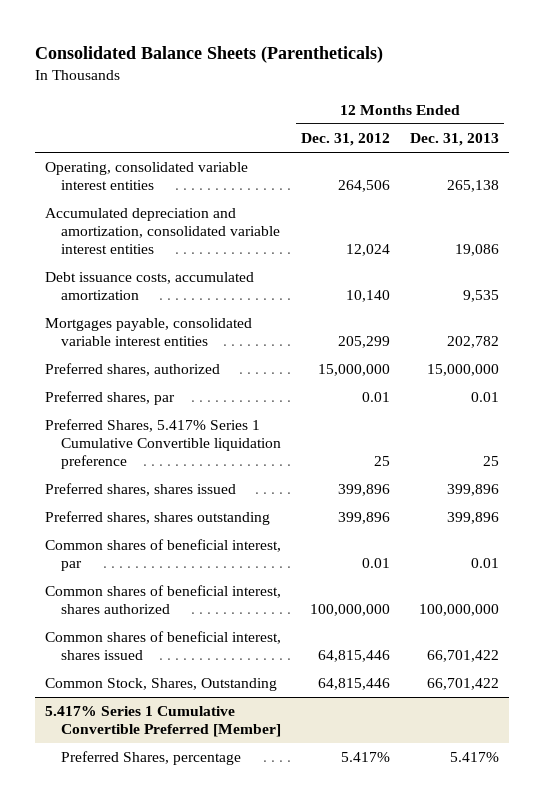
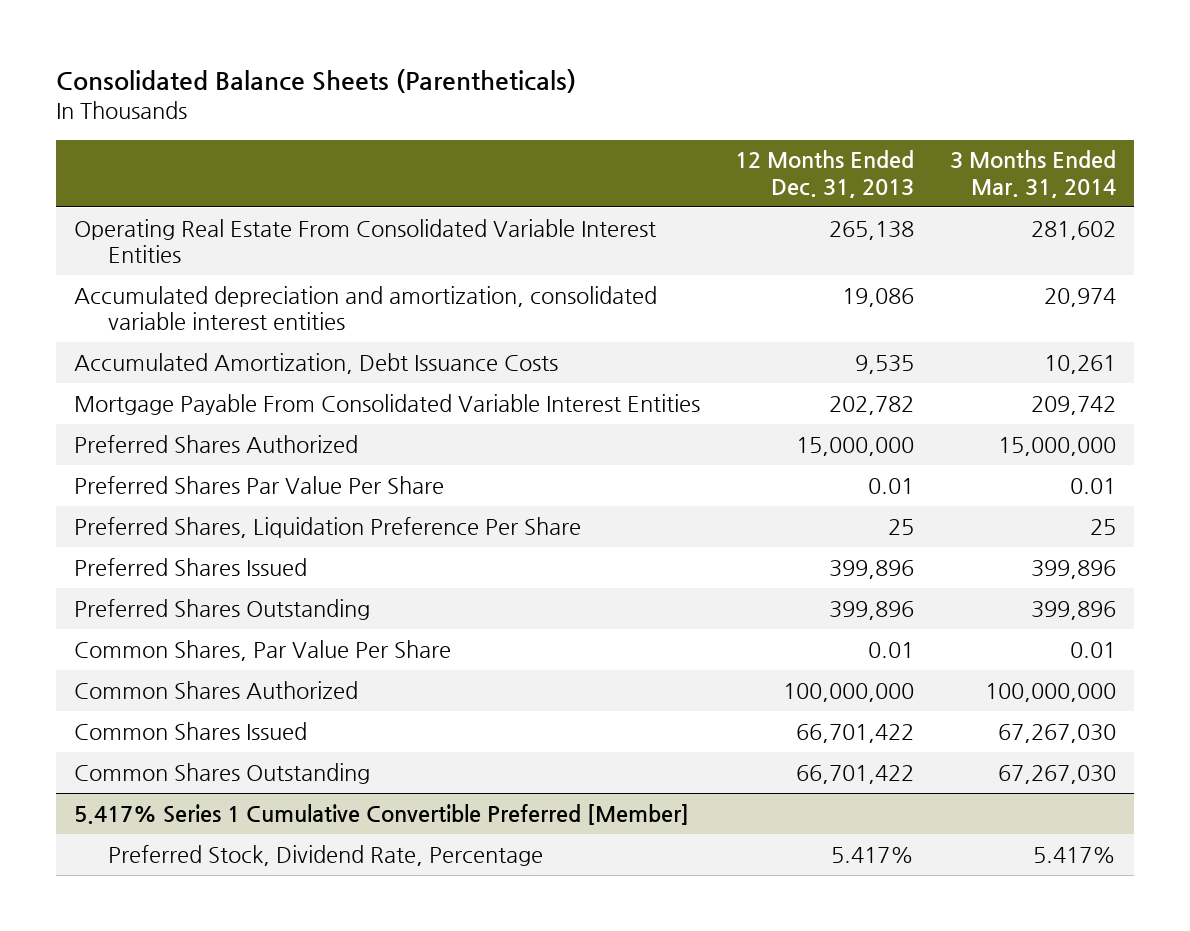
[300,133,390,147] Dec. 31, 2012 -> none
none -> [949,150,1116,198] 3 Months Ended Mar. 31, 2014
[44,162,248,191] Operating, consolidated variable interest entities -> [73,218,656,264] Operating Real Estate From Consolidated Variable Interest Entities
[44,272,254,301] Debt issuance costs, accumulated amortization -> [73,352,558,374] Accumulated Amortization, Debt Issuance Costs
[44,318,252,347] Mortgages payable, consolidated variable interest entities -> [73,393,700,415] Mortgage Payable From Consolidated Variable Interest Entities
[44,363,220,377] Preferred shares, authorized -> [73,434,358,453] Preferred Shares Authorized
[44,391,175,406] Preferred shares, par -> [73,475,444,494] Preferred Shares Par Value Per Share
[44,419,282,470] Preferred Shares, 5.417% Series 1 Cumulative Convertible liquidation preference -> [73,516,581,538] Preferred Shares, Liquidation Preference Per Share
[44,483,236,497] Preferred shares, shares issued -> [73,557,307,576] Preferred Shares Issued
[44,511,270,526] Preferred shares, shares outstanding -> [73,598,370,620] Preferred Shares Outstanding
[44,539,281,572] Common shares of beneficial interest, par -> [73,639,451,661] Common Shares, Par Value Per Share
[44,585,281,615] Common shares of beneficial interest, shares authorized -> [73,680,358,699] Common Shares Authorized
[44,631,281,661] Common shares of beneficial interest, shares issued -> [73,721,307,740] Common Shares Issued
[44,678,277,692] Common Stock, Shares, Outstanding -> [73,762,370,784] Common Shares Outstanding
[61,751,242,766] Preferred Shares, percentage -> [108,844,544,866] Preferred Stock, Dividend Rate, Percentage

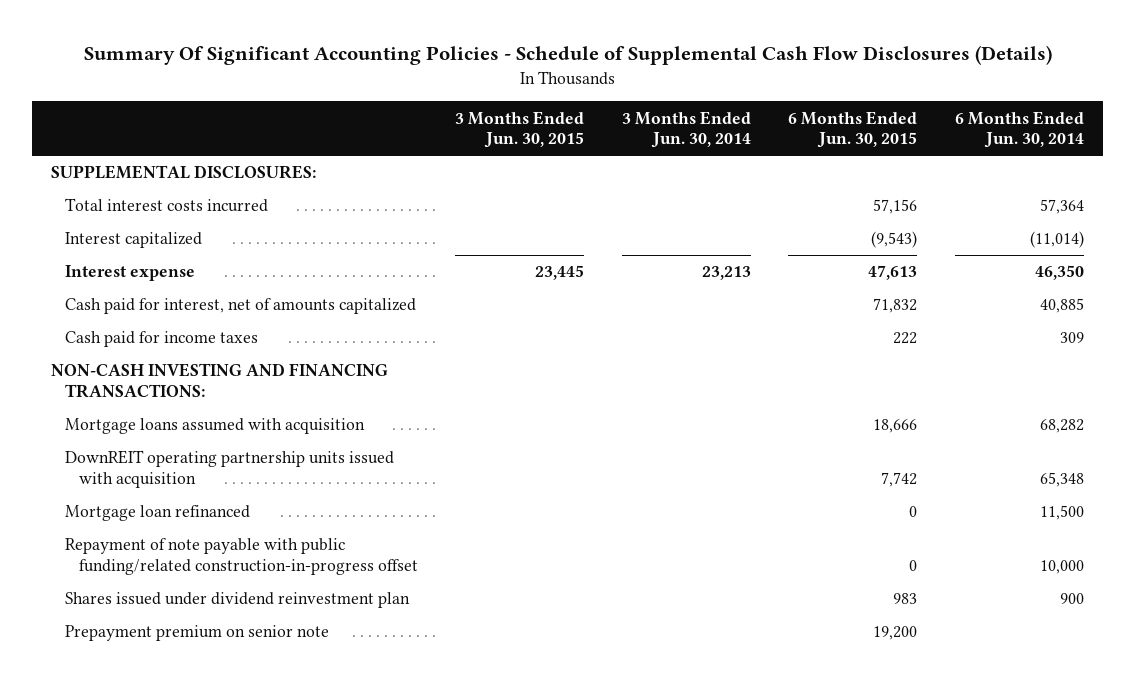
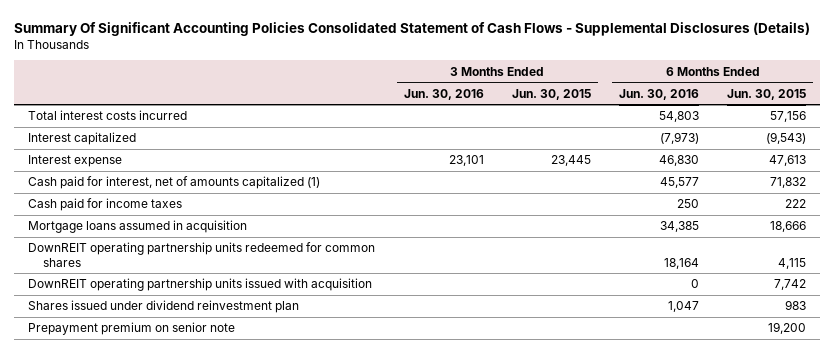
[83,44,1052,65] Summary Of Significant Accounting Policies - Schedule of Supplemental Cash Flow Disclosures (Details) -> [14,21,811,36] Summary Of Significant Accounting Policies Consolidated Statement of Cash Flows - Supplemental Disclosures (Details)
[621,110,751,149] 3 Months Ended Jun. 30, 2014 -> none
[955,110,1085,149] 6 Months Ended Jun. 30, 2014 -> none
none -> [403,88,484,100] Jun. 30, 2016
none -> [618,88,699,100] Jun. 30, 2016
[50,165,316,180] SUPPLEMENTAL DISCLOSURES: -> none
[64,298,416,315] Cash paid for interest, net of amounts capitalized -> [28,176,321,190] Cash paid for interest, net of amounts capitalized (1)
[50,363,388,399] NON-CASH INVESTING AND FINANCING TRANSACTIONS: -> none
[64,418,365,435] Mortgage loans assumed with acquisition -> [28,220,248,234] Mortgage loans assumed in acquisition
none -> [28,242,376,267] DownREIT operating partnership units redeemed for common shares
[64,505,250,522] Mortgage loan refinanced -> none
[64,538,418,576] Repayment of note payable with public funding/related construction-in-progress offset -> none

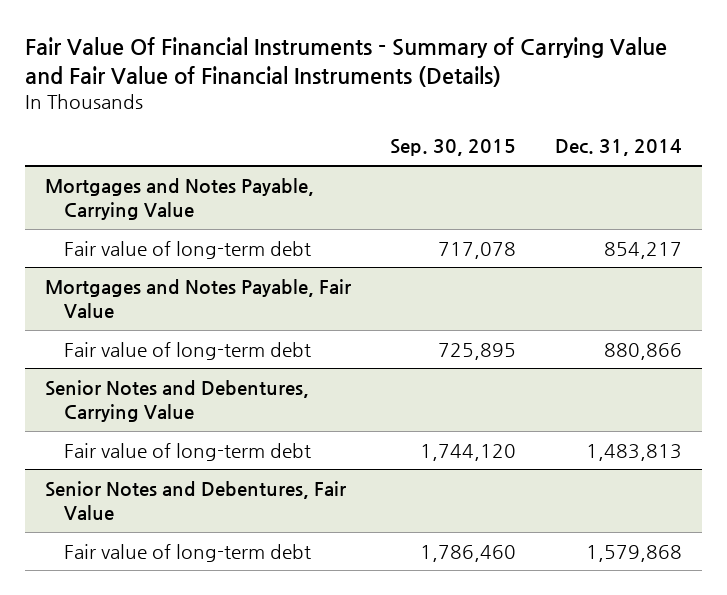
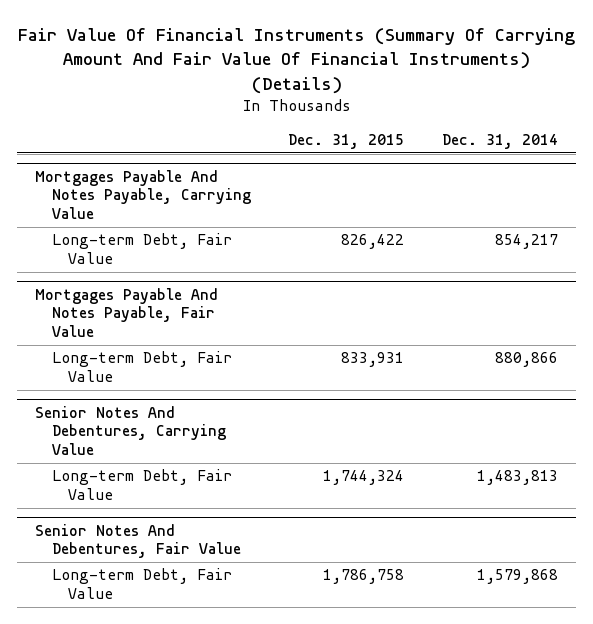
[25,37,668,87] Fair Value Of Financial Instruments - Summary of Carrying Value and Fair Value of Financial Instruments (Details) -> [17,27,575,94] Fair Value Of Financial Instruments (Summary Of Carrying Amount And Fair Value Of Financial Instruments) (Details)
[389,139,516,157] Sep. 30, 2015 -> none
none -> [288,134,405,150] Dec. 31, 2015
[44,177,314,220] Mortgages and Notes Payable, Carrying Value -> [35,169,251,220] Mortgages Payable And Notes Payable, Carrying Value
[64,240,312,259] Fair value of long-term debt -> [51,233,232,265] Long-term Debt, Fair Value
[44,278,351,318] Mortgages and Notes Payable, Fair Value -> [35,287,219,338] Mortgages Payable And Notes Payable, Fair Value
[64,341,312,360] Fair value of long-term debt -> [51,351,232,383] Long-term Debt, Fair Value
[44,379,309,422] Senior Notes and Debentures, Carrying Value -> [35,405,226,456] Senior Notes And Debentures, Carrying Value
[64,442,312,461] Fair value of long-term debt -> [51,469,232,501] Long-term Debt, Fair Value
[44,480,346,520] Senior Notes and Debentures, Fair Value -> [35,523,241,559] Senior Notes And Debentures, Fair Value
[64,543,312,562] Fair value of long-term debt -> [51,568,232,600] Long-term Debt, Fair Value

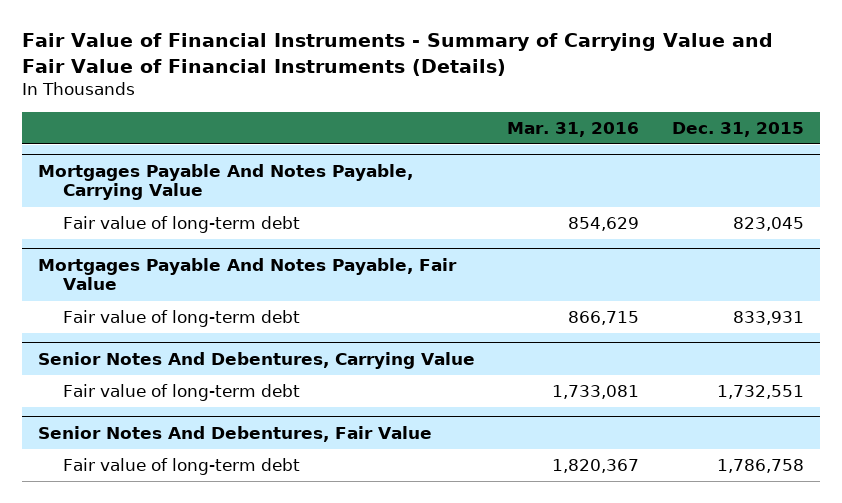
[17,27,575,94] Fair Value Of Financial Instruments (Summary Of Carrying Amount And Fair Value Of Financial Instruments) (Details) -> [21,33,773,76] Fair Value of Financial Instruments - Summary of Carrying Value and Fair Value of Financial Instruments (Details)
[441,134,558,150] Dec. 31, 2014 -> none
none -> [507,121,640,137] Mar. 31, 2016
[51,233,232,265] Long-term Debt, Fair Value -> [63,216,301,234] Fair value of long-term debt
[341,234,405,250] 826,422 -> [732,217,804,232] 823,045
[51,351,232,383] Long-term Debt, Fair Value -> [63,310,301,328] Fair value of long-term debt
[51,469,232,501] Long-term Debt, Fair Value -> [63,384,301,402] Fair value of long-term debt
[323,470,405,486] 1,744,324 -> [716,385,804,400] 1,732,551
[51,568,232,600] Long-term Debt, Fair Value -> [63,458,301,476] Fair value of long-term debt

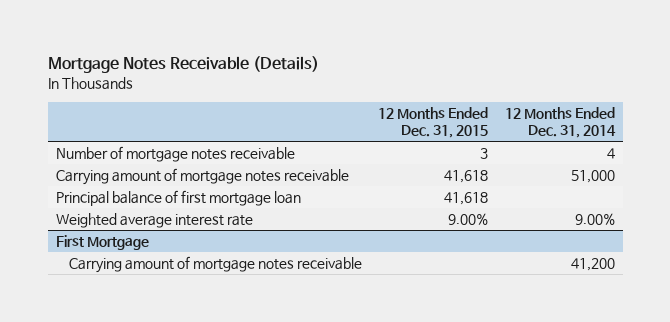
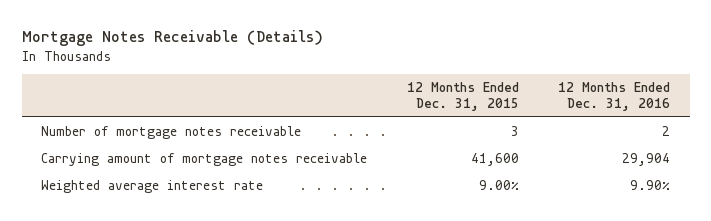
[504,107,616,138] 12 Months Ended Dec. 31, 2014 -> none
none -> [558,82,671,112] 12 Months Ended Dec. 31, 2016
[55,190,301,207] Principal balance of first mortgage loan -> none
[444,170,489,184] 41,618 -> [470,152,519,166] 41,600
[55,235,149,251] First Mortgage -> none
[69,256,363,274] Carrying amount of mortgage notes receivable -> none

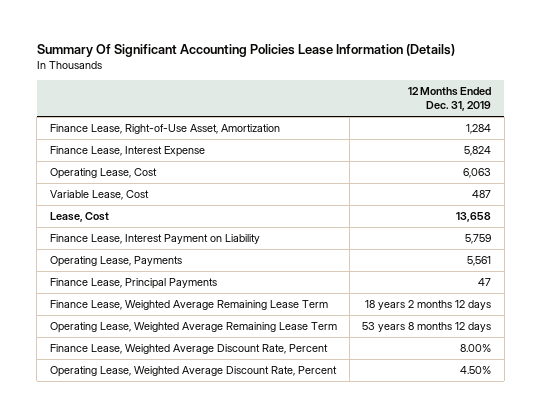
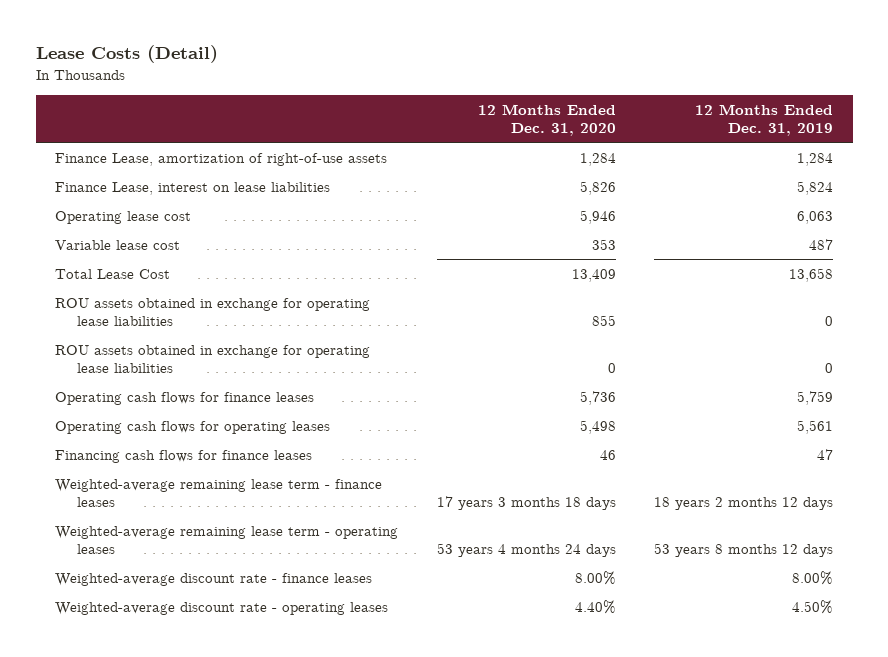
[36,43,455,57] Summary Of Significant Accounting Policies Lease Information (Details) -> [35,45,218,64] Lease Costs (Detail)
none -> [477,103,616,137] 12 Months Ended Dec. 31, 2020
[49,124,280,135] Finance Lease, Right-of-Use Asset, Amortization -> [54,152,387,166] Finance Lease, amortization of right-of-use assets
[49,146,205,158] Finance Lease, Interest Expense -> [54,181,330,195] Finance Lease, interest on lease liabilities
[49,168,157,180] Operating Lease, Cost -> [54,210,191,224] Operating lease cost
[49,190,149,201] Variable Lease, Cost -> [54,239,180,250] Variable lease cost
[49,212,109,223] Lease, Cost -> [54,268,170,279] Total Lease Cost
none -> [54,297,370,327] ROU assets obtained in exchange for operating lease liabilities
none -> [54,344,370,374] ROU assets obtained in exchange for operating lease liabilities
[49,234,260,245] Finance Lease, Interest Payment on Liability -> [54,391,314,405] Operating cash flows for finance leases
[49,256,182,268] Operating Lease, Payments -> [54,420,330,434] Operating cash flows for operating leases
[49,278,217,290] Finance Lease, Principal Payments -> [54,449,312,463] Financing cash flows for finance leases
[49,300,328,311] Finance Lease, Weighted Average Remaining Lease Term -> [54,478,382,508] Weighted-average remaining lease term - finance leases
[49,322,337,334] Operating Lease, Weighted Average Remaining Lease Term -> [54,525,398,555] Weighted-average remaining lease term - operating leases
[49,344,328,355] Finance Lease, Weighted Average Discount Rate, Percent -> [54,572,372,586] Weighted-average discount rate - finance leases
[49,366,337,378] Operating Lease, Weighted Average Discount Rate, Percent -> [54,601,388,615] Weighted-average discount rate - operating leases

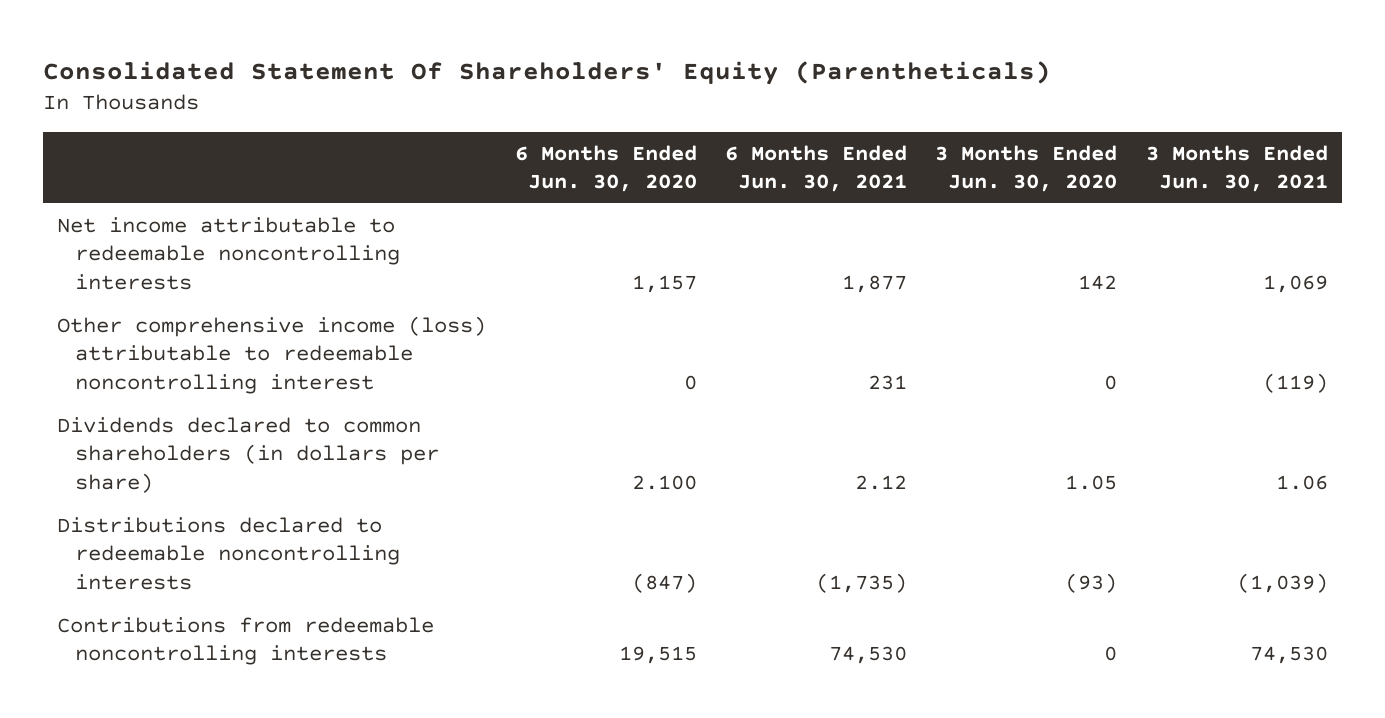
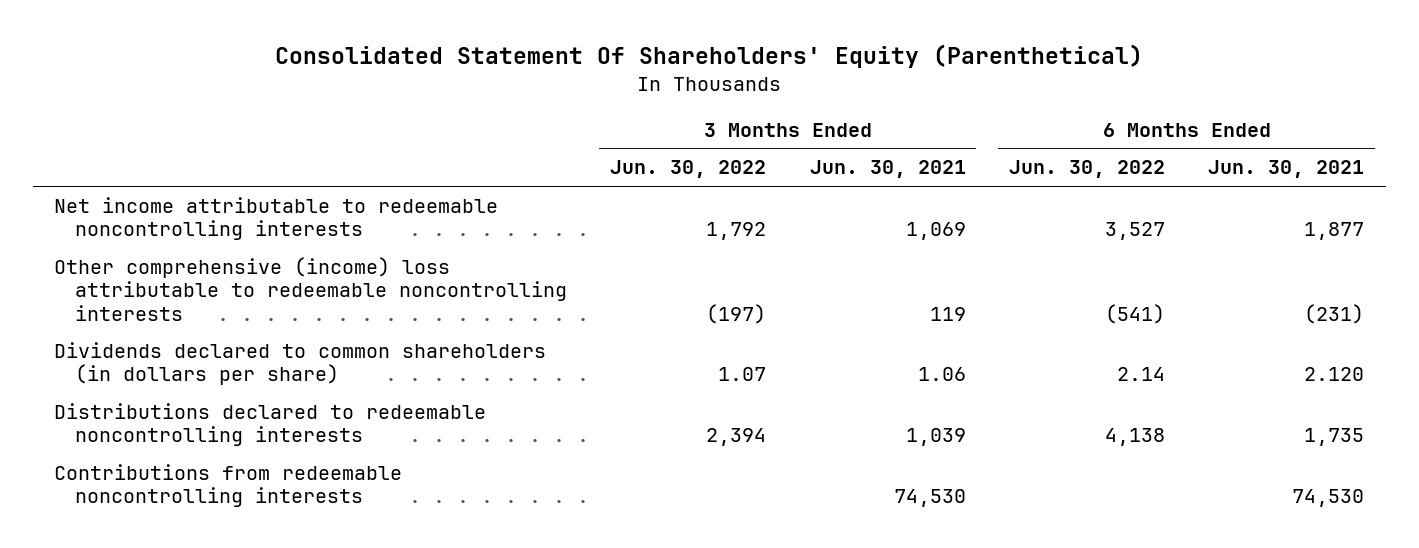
[43,60,1052,85] Consolidated Statement Of Shareholders' Equity (Parentheticals) -> [275,43,1144,68] Consolidated Statement Of Shareholders' Equity (Parenthetical)
[514,144,697,193] 6 Months Ended Jun. 30, 2020 -> none
[935,144,1118,193] 3 Months Ended Jun. 30, 2020 -> none
none -> [610,160,767,179] Jun. 30, 2022
none -> [1008,160,1165,179] Jun. 30, 2022
[57,315,487,395] Other comprehensive income (loss) attributable to redeemable noncontrolling interest -> [54,257,567,321] Other comprehensive (income) loss attributable to redeemable noncontrolling interests
[868,375,908,391] 231 -> [1304,303,1365,324] (231)
[1262,373,1328,394] (119) -> [929,306,966,321] 119
[855,475,908,491] 2.12 -> [1304,367,1365,382] 2.120
[816,573,908,594] (1,735) -> [1304,428,1365,447] 1,735
[1236,573,1328,594] (1,039) -> [905,428,966,447] 1,039

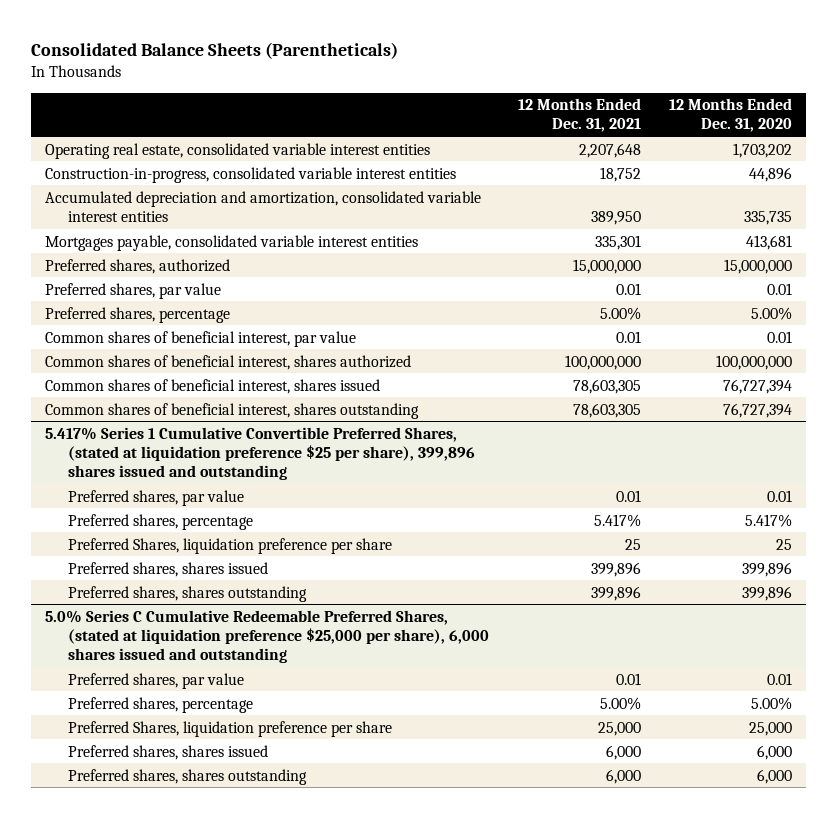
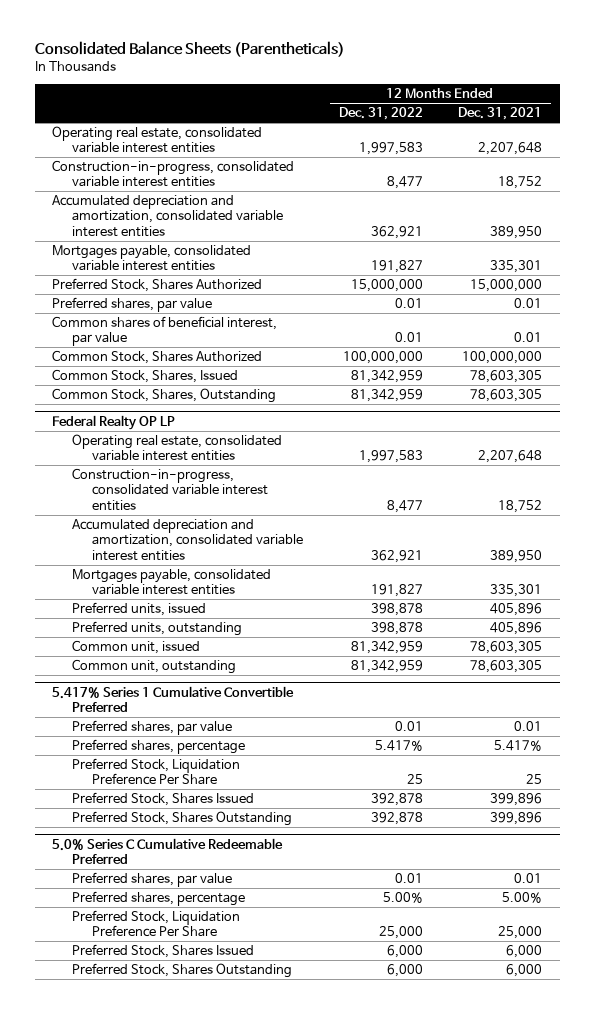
[669,98,793,133] 12 Months Ended Dec. 31, 2020 -> none
none -> [338,107,423,121] Dec. 31, 2022
[45,258,231,274] Preferred shares, authorized -> [52,278,263,293] Preferred Stock, Shares Authorized
[45,306,231,323] Preferred shares, percentage -> none
[45,354,412,370] Common shares of beneficial interest, shares authorized -> [52,350,263,365] Common Stock, Shares Authorized
[45,378,381,394] Common shares of beneficial interest, shares issued -> [52,369,239,384] Common Stock, Shares, Issued
[45,402,420,419] Common shares of beneficial interest, shares outstanding -> [52,388,277,404] Common Stock, Shares, Outstanding
none -> [52,414,176,430] Federal Realty OP LP
none -> [72,434,283,462] Operating real estate, consolidated variable interest entities
none -> [72,468,269,511] Construction-in-progress, consolidated variable interest entities
none -> [72,519,304,561] Accumulated depreciation and amortization, consolidated variable interest entities
none -> [72,569,272,596] Mortgages payable, consolidated variable interest entities
none -> [72,602,207,617] Preferred units, issued
none -> [72,621,243,637] Preferred units, outstanding
none -> [72,640,201,655] Common unit, issued
none -> [72,659,237,675] Common unit, outstanding
[45,426,476,480] 5.417% Series 1 Cumulative Convertible Preferred Shares, (stated at liquidation preference $25 per share), 399,896 shares issued and outstanding -> [52,685,295,712] 5.417% Series 1 Cumulative Convertible Preferred
[68,537,393,554] Preferred Shares, liquidation preference per share -> [72,758,241,786] Preferred Stock, Liquidation Preference Per Share
[68,561,269,577] Preferred shares, shares issued -> [72,792,255,807] Preferred Stock, Shares Issued
[68,585,308,602] Preferred shares, shares outstanding -> [72,811,293,827] Preferred Stock, Shares Outstanding
[45,609,490,663] 5.0% Series C Cumulative Redeemable Preferred Shares, (stated at liquidation preference $25,000 per share), 6,000 shares issued and outstanding -> [52,837,284,864] 5.0% Series C Cumulative Redeemable Preferred
[68,720,393,737] Preferred Shares, liquidation preference per share -> [72,910,241,938] Preferred Stock, Liquidation Preference Per Share
[68,744,269,760] Preferred shares, shares issued -> [72,944,255,959] Preferred Stock, Shares Issued
[68,768,308,785] Preferred shares, shares outstanding -> [72,963,293,979] Preferred Stock, Shares Outstanding

